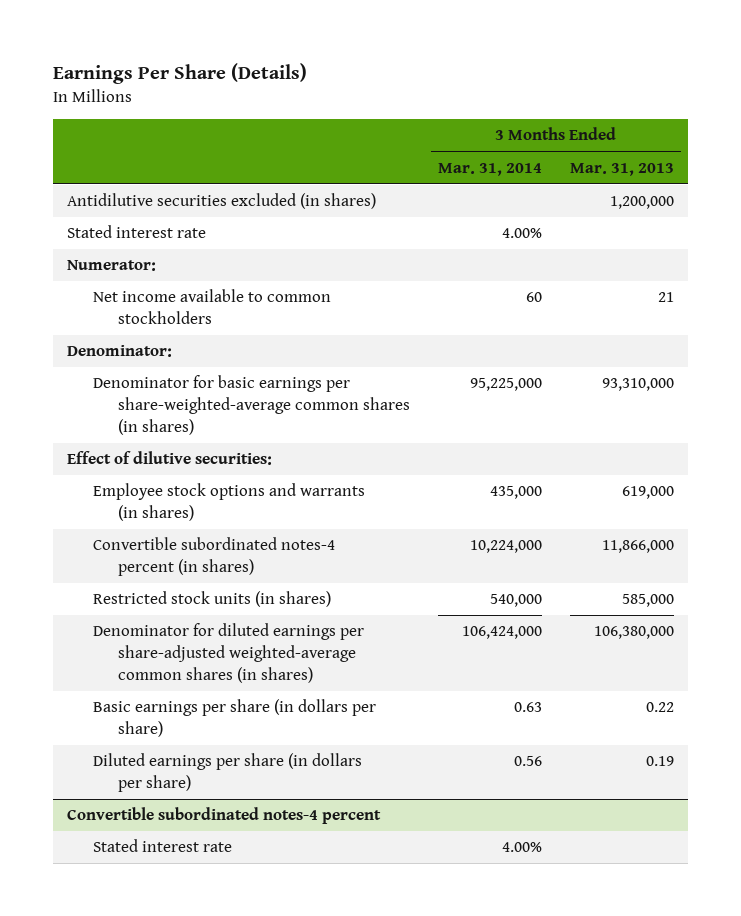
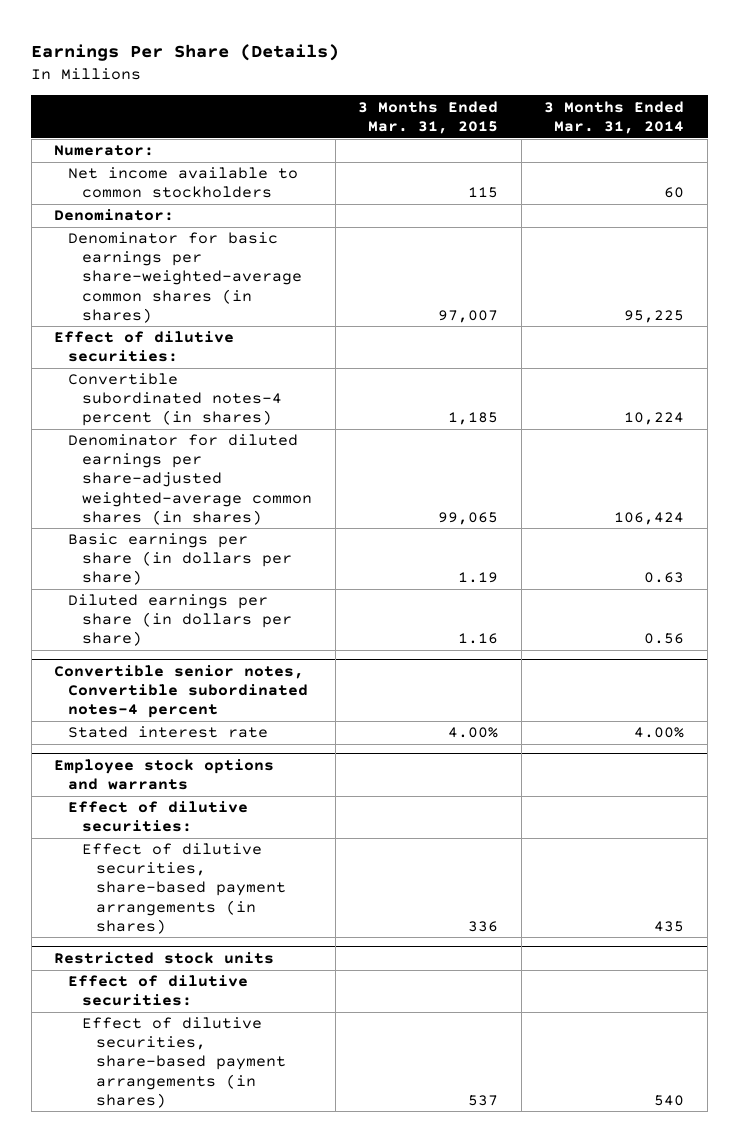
[570,162,675,176] Mar. 31, 2013 -> none
none -> [358,100,499,134] 3 Months Ended Mar. 31, 2015
[67,193,377,210] Antidilutive securities excluded (in shares) -> none
[67,225,207,239] Stated interest rate -> none
[470,378,543,392] 95,225,000 -> [624,309,685,323] 95,225
[92,483,365,522] Employee stock options and warrants (in shares) -> none
[92,591,331,608] Restricted stock units (in shares) -> none
[470,540,543,554] 10,224,000 -> [624,412,685,426] 10,224
[462,626,543,640] 106,424,000 -> [614,511,685,525] 106,424
[67,807,382,825] Convertible subordinated notes-4 percent -> [54,664,309,719] Convertible senior notes, Convertible subordinated notes-4 percent
none -> [54,758,275,790] Employee stock options and warrants
none -> [68,801,249,833] Effect of dilutive securities:
none -> [81,843,286,934] Effect of dilutive securities, share-based payment arrangements (in shares)
none -> [54,951,275,964] Restricted stock units
none -> [68,975,249,1007] Effect of dilutive securities:
none -> [81,1017,286,1108] Effect of dilutive securities, share-based payment arrangements (in shares)

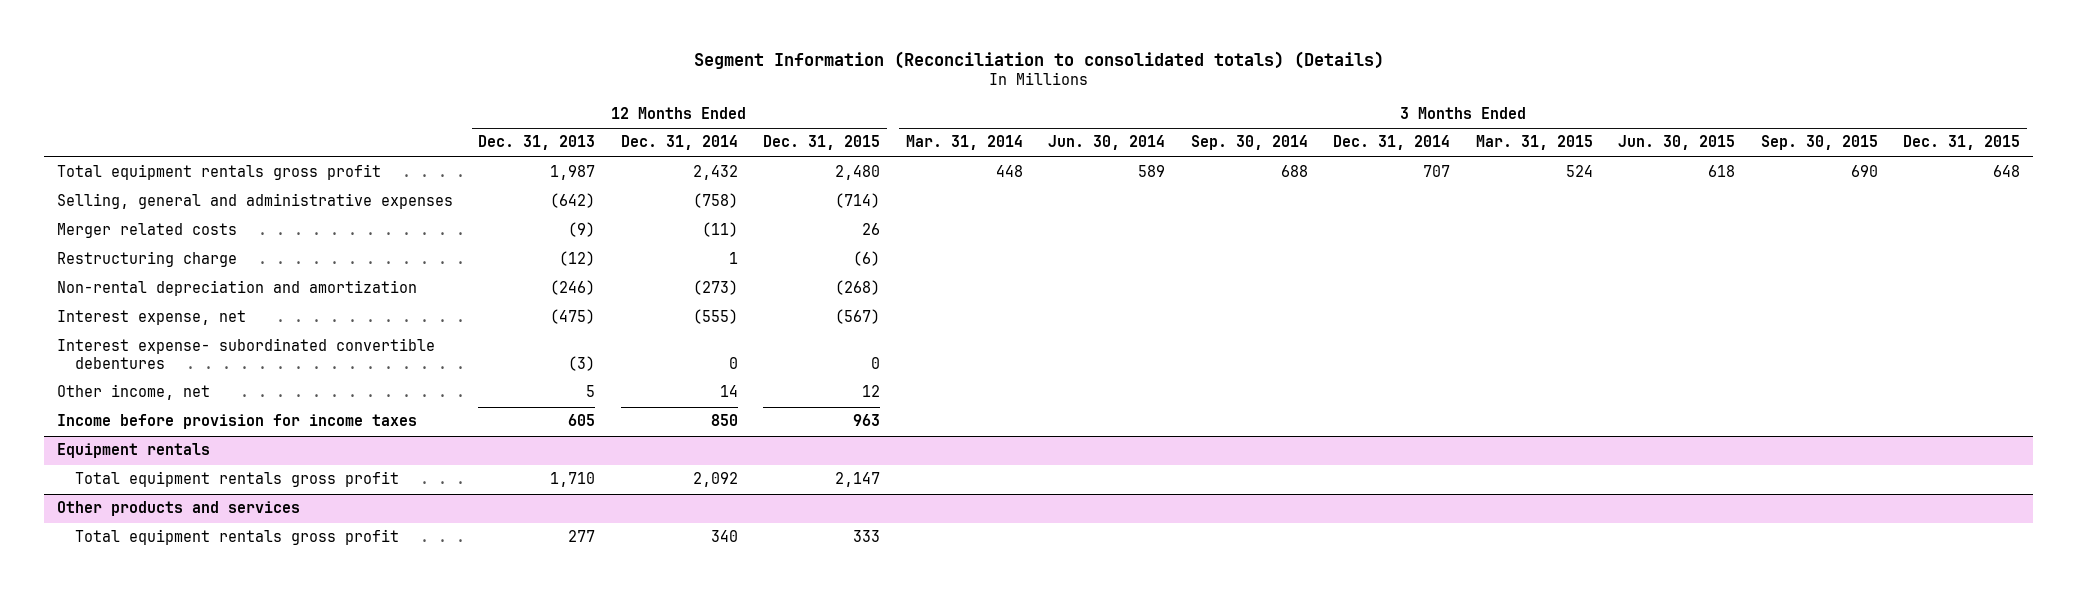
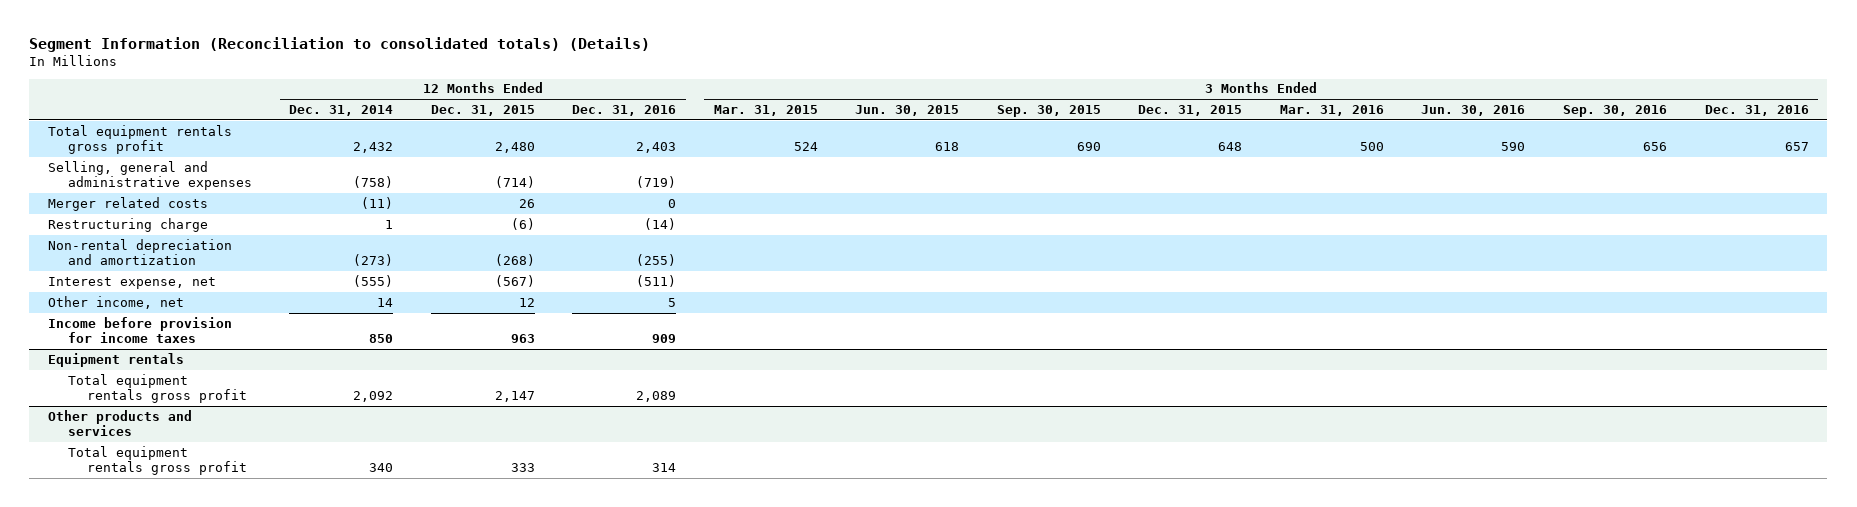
[478,135,596,151] Dec. 31, 2013 -> none
[905,135,1023,151] Mar. 31, 2014 -> none
[1048,135,1166,151] Jun. 30, 2014 -> none
[1190,135,1308,151] Sep. 30, 2014 -> none
[1333,135,1451,151] Dec. 31, 2014 -> none
none -> [572,104,677,116] Dec. 31, 2016
none -> [1279,104,1384,116] Mar. 31, 2016
none -> [1421,104,1526,116] Jun. 30, 2016
none -> [1563,104,1668,117] Sep. 30, 2016
none -> [1704,104,1809,116] Dec. 31, 2016
[56,338,435,370] Interest expense- subordinated convertible debentures -> none

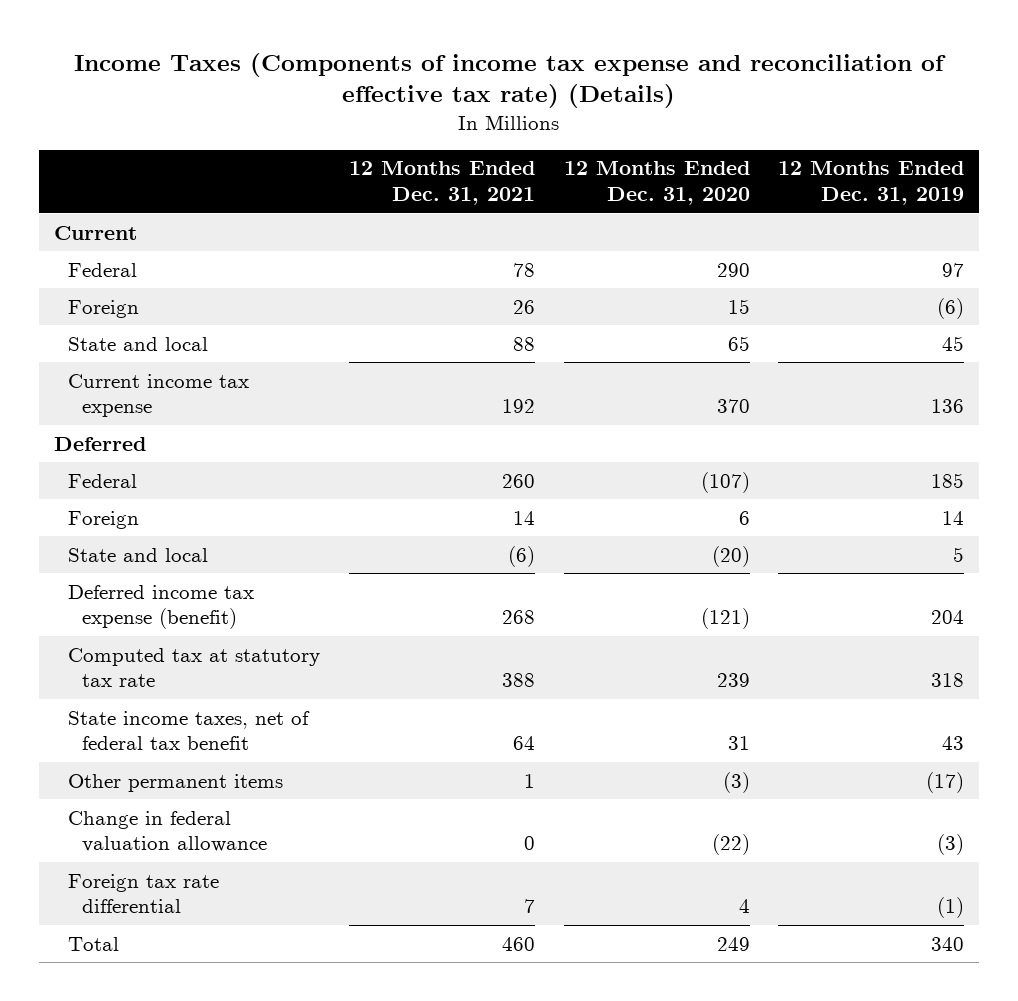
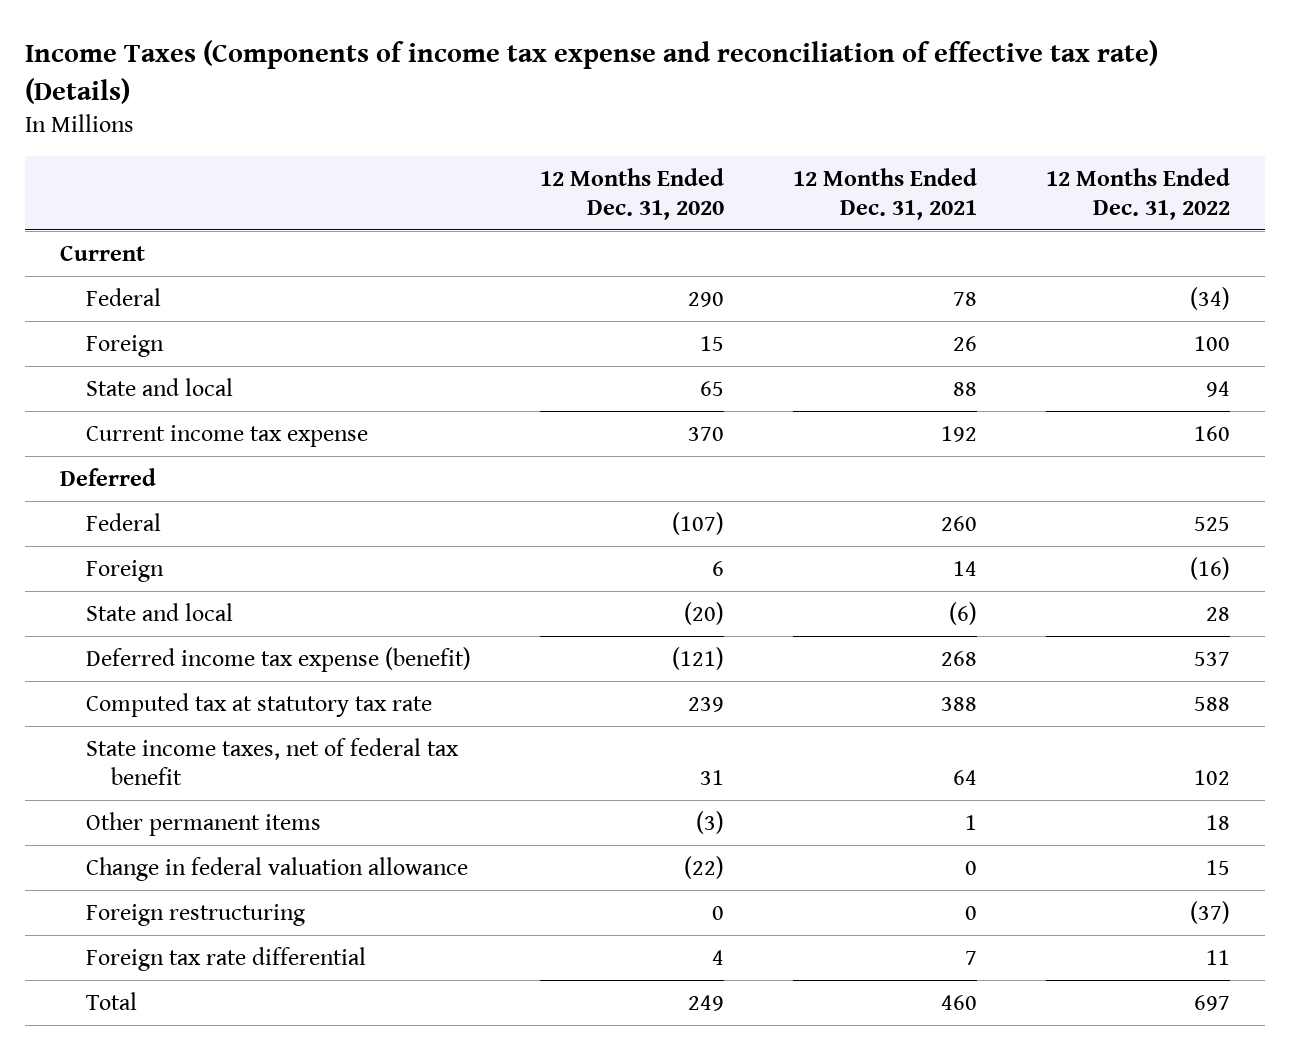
[778,161,965,205] 12 Months Ended Dec. 31, 2019 -> none
none -> [1046,168,1231,220] 12 Months Ended Dec. 31, 2022
none -> [85,903,305,926] Foreign restructuring

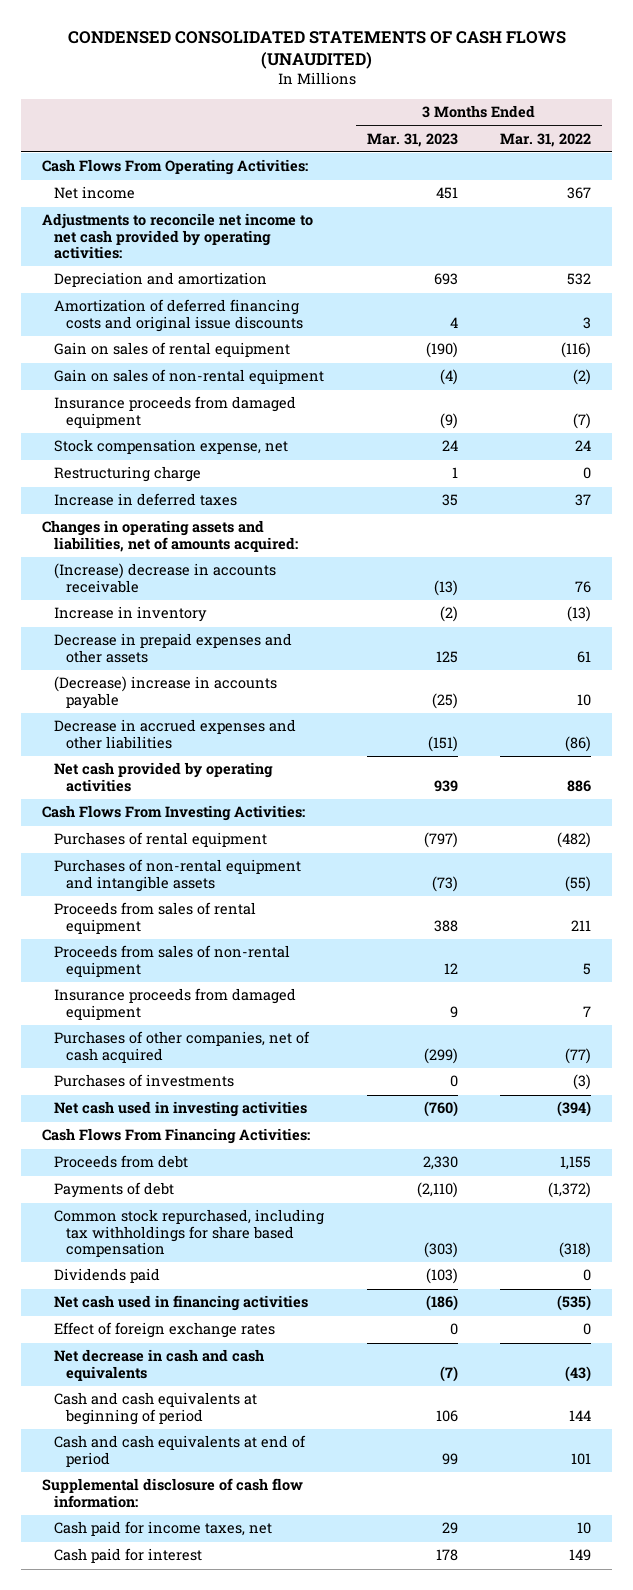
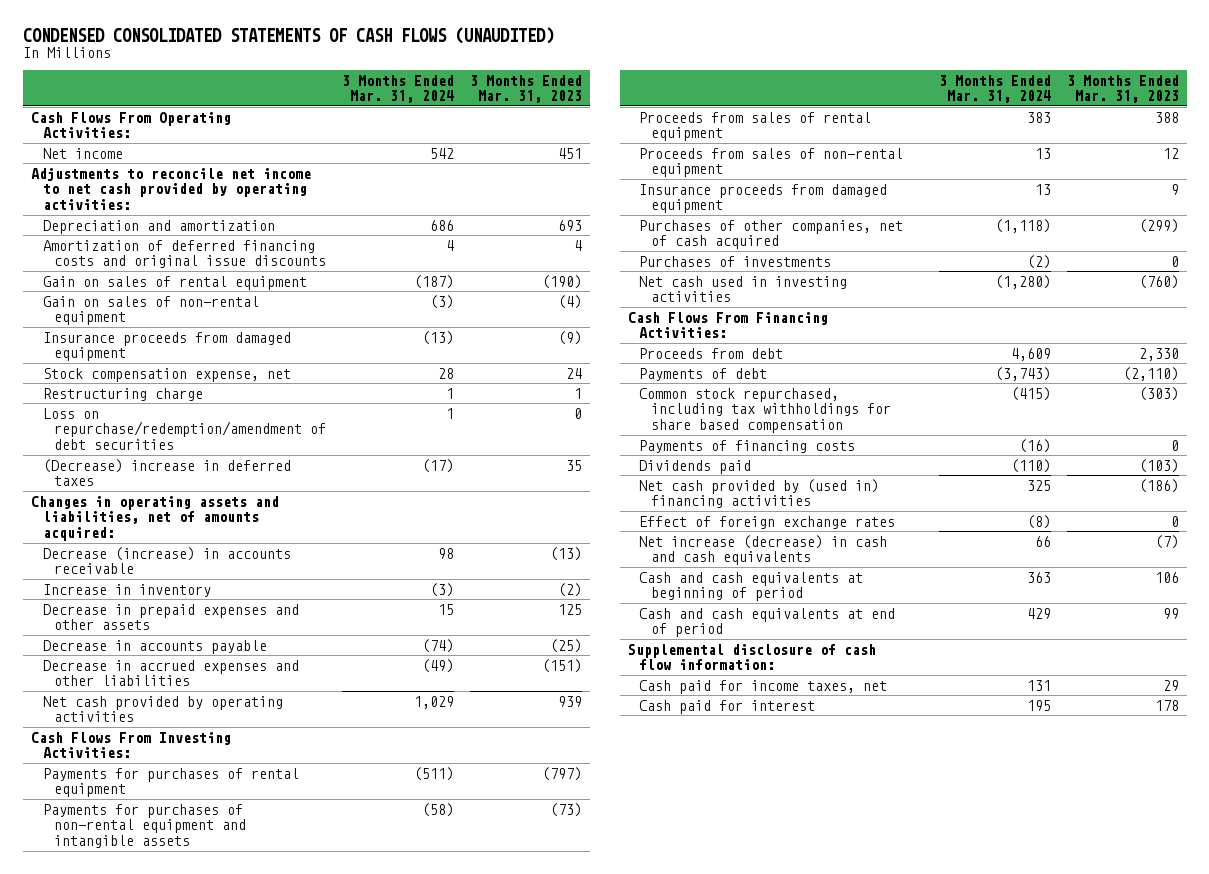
[500,132,592,147] Mar. 31, 2022 -> none
none -> [342,74,455,104] 3 Months Ended Mar. 31, 2024
none -> [42,407,327,450] Loss on repurchase/redemption/amendment of debt securities
[53,493,237,507] Increase in deferred taxes -> [42,458,291,487] (Decrease) increase in deferred taxes
[53,563,276,593] (Increase) decrease in accounts receivable -> [42,546,291,575] Decrease (increase) in accounts receivable
[53,676,277,709] (Decrease) increase in accounts payable -> [42,639,267,654] Decrease in accounts payable
[53,832,267,848] Purchases of rental equipment -> [42,767,299,798] Payments for purchases of rental equipment
[53,859,301,892] Purchases of non-rental equipment and intangible assets -> [42,803,247,848] Payments for purchases of non-rental equipment and intangible assets
none -> [639,439,856,453] Payments of financing costs
[53,1295,308,1312] Net cash used in financing activities -> [639,478,880,509] Net cash provided by (used in) financing activities
[53,1349,264,1381] Net decrease in cash and cash equivalents -> [639,534,888,566] Net increase (decrease) in cash and cash equivalents

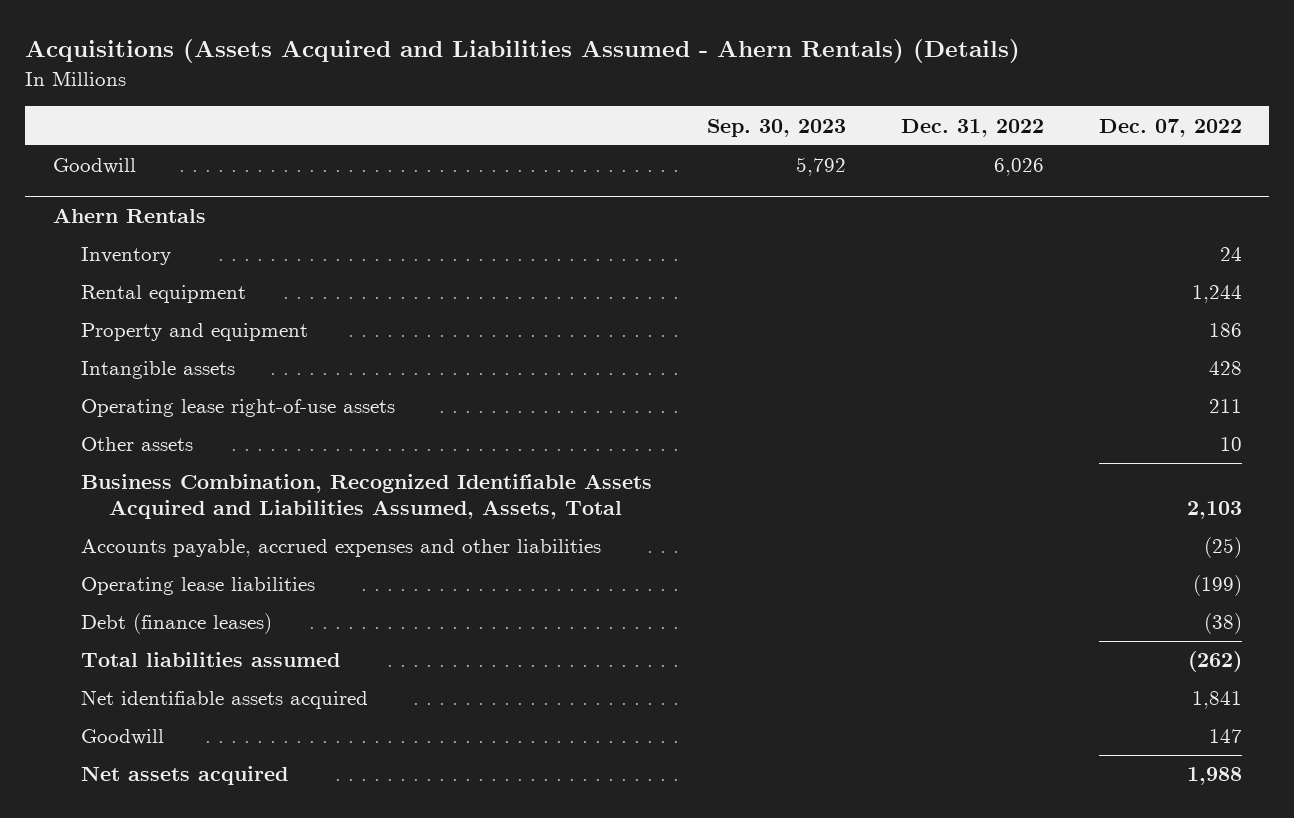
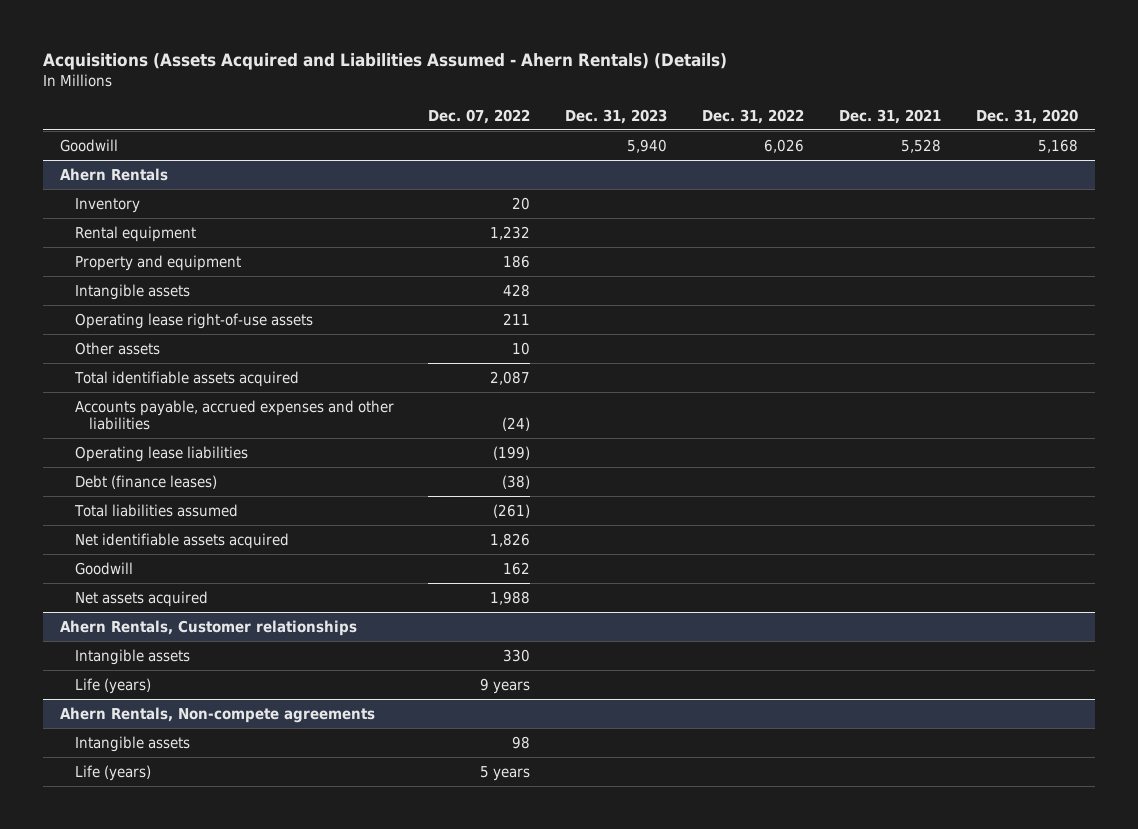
[706,118,846,137] Sep. 30, 2023 -> none
none -> [565,108,668,124] Dec. 31, 2023
none -> [839,108,942,124] Dec. 31, 2021
none -> [976,108,1079,124] Dec. 31, 2020
[1219,247,1242,262] 24 -> [512,196,531,210] 20
[1191,285,1242,304] 1,244 -> [490,225,531,240] 1,232
[80,474,652,520] Business Combination, Recognized Identifiable Assets Acquired and Liabilities Assumed, Assets, Total -> [73,370,299,387] Total identifiable assets acquired
[1186,501,1242,520] 2,103 -> [490,370,531,385] 2,087
[1203,537,1242,559] (25) -> [502,417,531,432] (24)
[1187,651,1242,673] (262) -> [493,503,531,518] (261)
[1191,691,1242,710] 1,841 -> [490,532,531,547] 1,826
[1208,729,1242,744] 147 -> [503,561,531,575] 162
none -> [60,619,358,636] Ahern Rentals, Customer relationships
none -> [74,648,190,665] Intangible assets
none -> [74,677,151,694] Life (years)
none -> [60,706,376,723] Ahern Rentals, Non-compete agreements
none -> [74,735,190,752] Intangible assets
none -> [74,764,151,781] Life (years)

